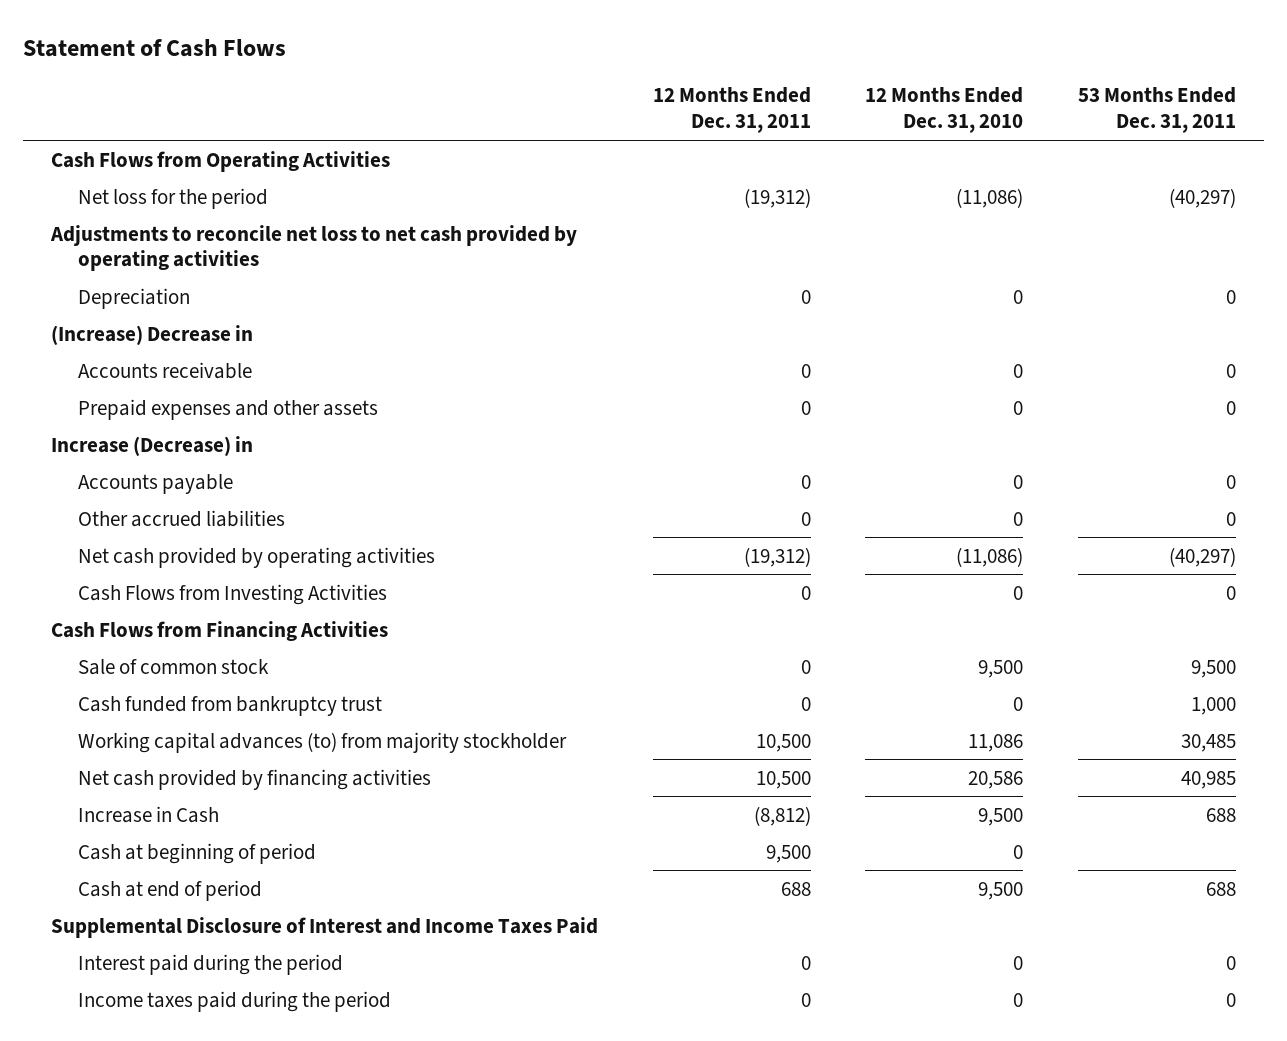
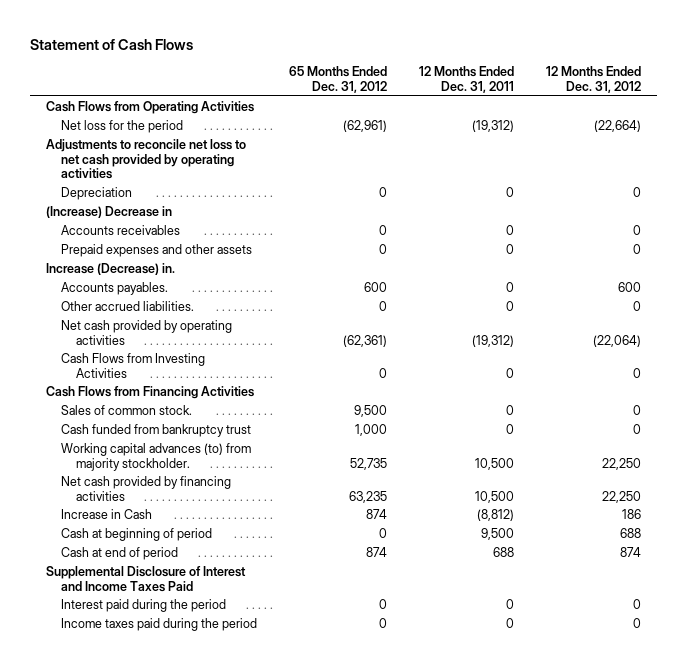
[865,87,1024,134] 12 Months Ended Dec. 31, 2010 -> none
[1078,87,1237,134] 53 Months Ended Dec. 31, 2011 -> none
none -> [289,66,388,93] 65 Months Ended Dec. 31, 2012
none -> [546,66,642,93] 12 Months Ended Dec. 31, 2012
[78,361,253,379] Accounts receivable -> [60,224,180,235] Accounts receivables
[50,435,253,456] Increase (Decrease) in -> [46,262,176,275] Increase (Decrease) in.
[78,473,234,494] Accounts payable -> [60,281,168,295] Accounts payables.
[78,509,286,527] Other accrued liabilities -> [60,300,194,311] Other accrued liabilities.
[78,658,270,675] Sale of common stock -> [60,404,192,415] Sales of common stock.
[78,731,568,753] Working capital advances (to) from majority stockholder -> [60,442,251,471] Working capital advances (to) from majority stockholder.

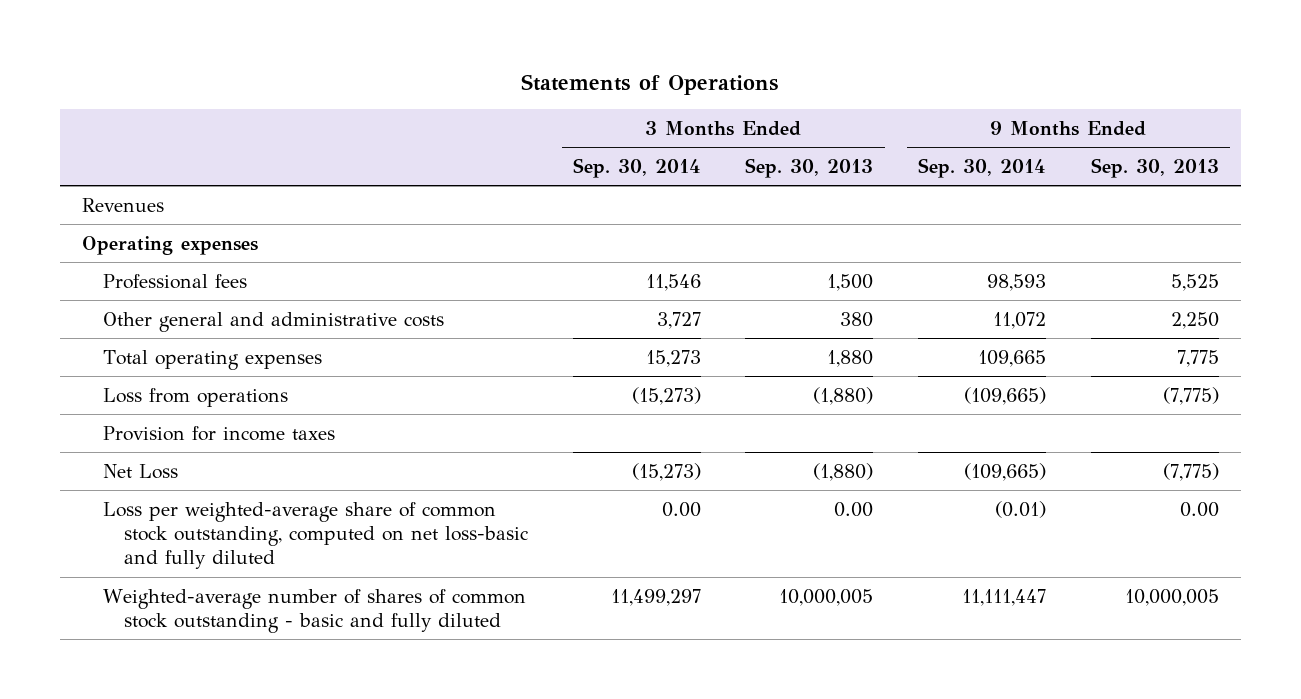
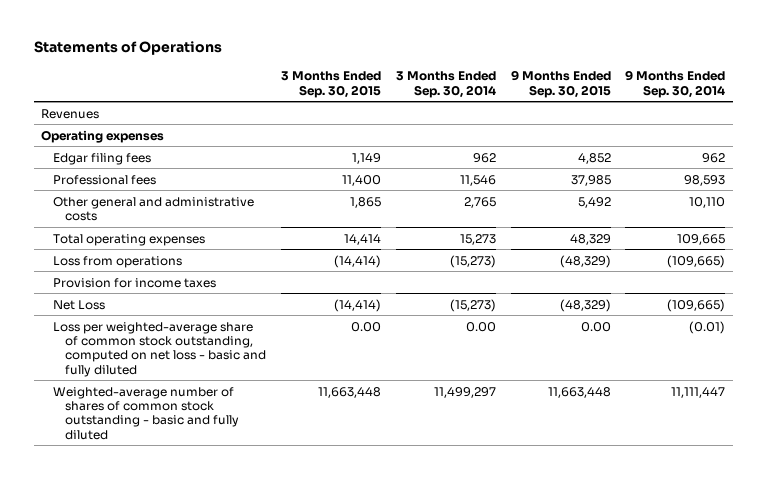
[745,157,874,178] Sep. 30, 2013 -> none
[1090,157,1219,178] Sep. 30, 2013 -> none
none -> [281,71,382,98] 3 Months Ended Sep. 30, 2015
none -> [510,70,611,98] 9 Months Ended Sep. 30, 2015
none -> [53,152,152,165] Edgar filing fees
[656,311,701,329] 3,727 -> [463,196,496,208] 2,765
[992,311,1046,329] 11,072 -> [689,196,726,208] 10,110
[103,501,529,570] Loss per weighted-average share of common stock outstanding, computed on net loss-basic and fully diluted -> [53,321,267,377] Loss per weighted-average share of common stock outstanding, computed on net loss - basic and fully diluted

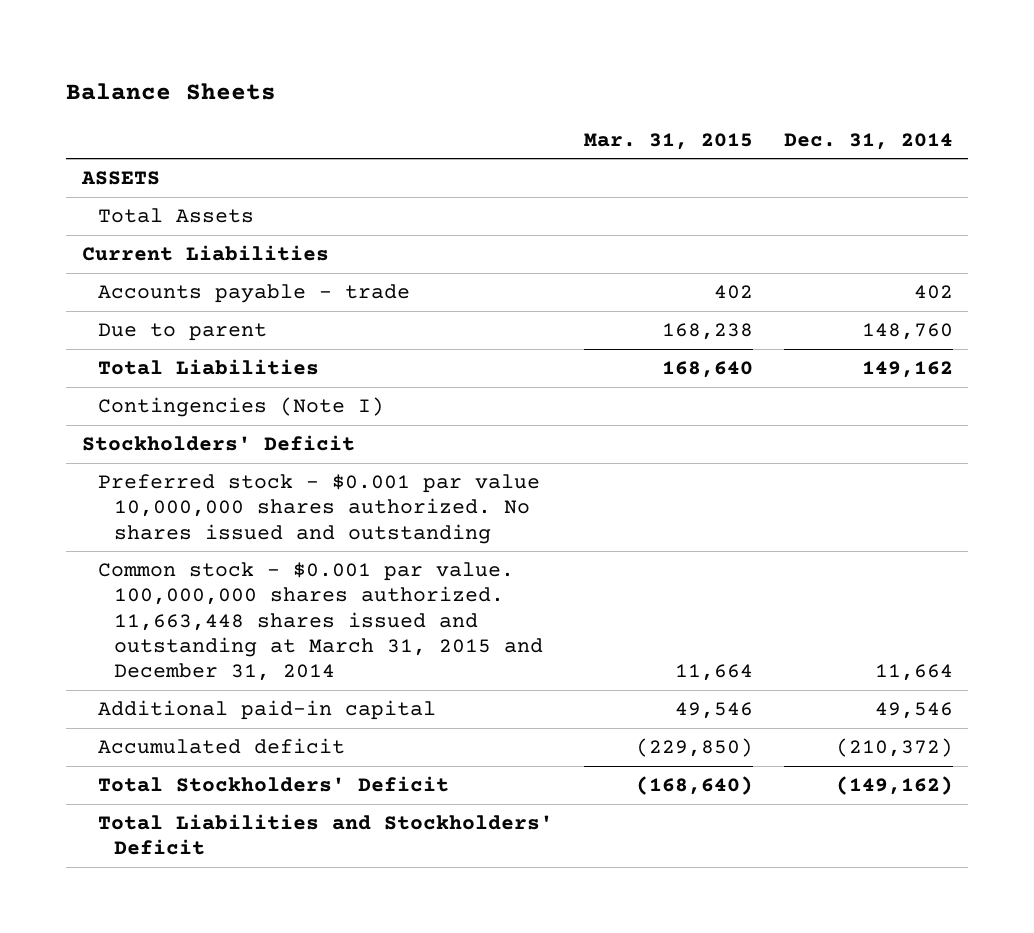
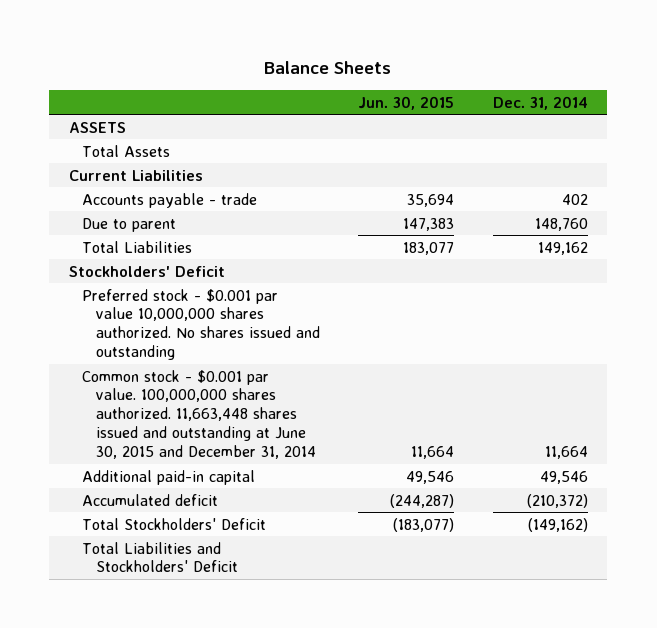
[583,132,753,150] Mar. 31, 2015 -> none
none -> [358,95,455,110] Jun. 30, 2015
[97,397,384,418] Contingencies (Note I) -> none
[97,562,543,681] Common stock - $0.001 par value. 100,000,000 shares authorized. 11,663,448 shares issued and outstanding at March 31, 2015 and December 31, 2014 -> [82,369,316,460] Common stock - $0.001 par value. 100,000,000 shares authorized. 11,663,448 shares issued and outstanding at June 30, 2015 and December 31, 2014

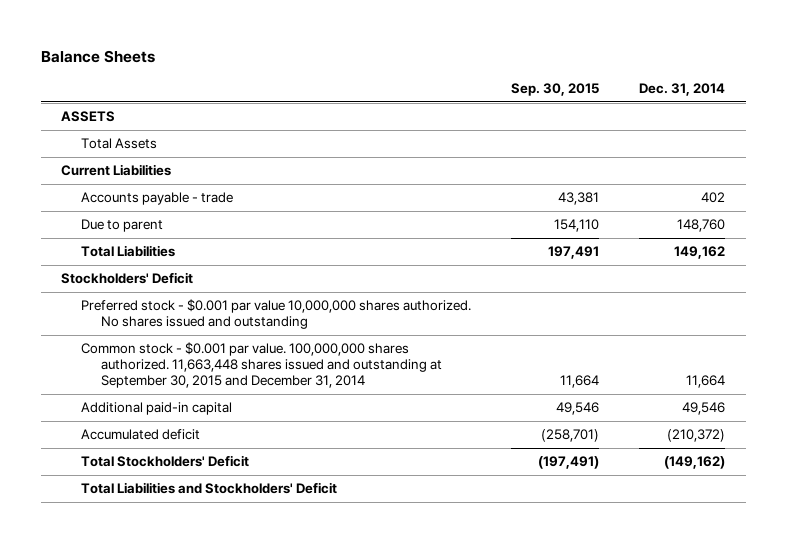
[358,95,455,110] Jun. 30, 2015 -> none
none -> [511,83,600,97] Sep. 30, 2015
[82,369,316,460] Common stock - $0.001 par value. 100,000,000 shares authorized. 11,663,448 shares issued and outstanding at June 30, 2015 and December 31, 2014 -> [80,342,443,389] Common stock - $0.001 par value. 100,000,000 shares authorized. 11,663,448 shares issued and outstanding at September 30, 2015 and December 31, 2014

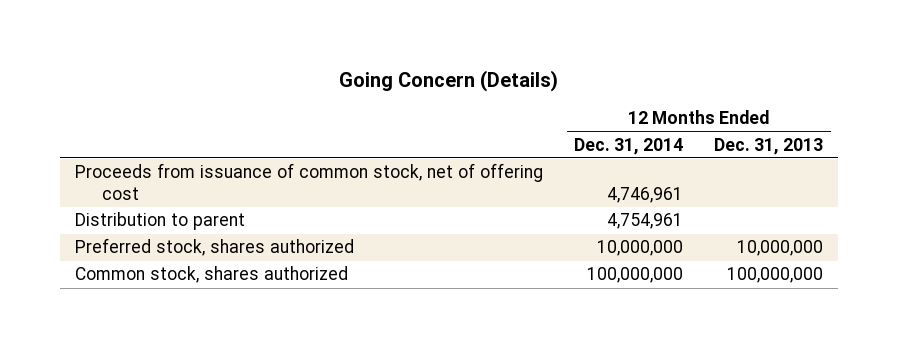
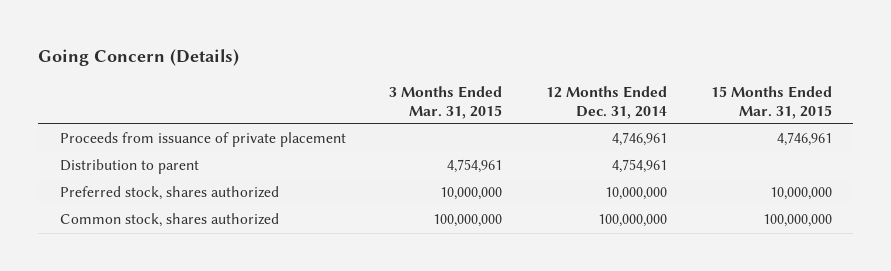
[714,137,824,155] Dec. 31, 2013 -> none
none -> [389,85,503,119] 3 Months Ended Mar. 31, 2015
none -> [710,85,832,119] 15 Months Ended Mar. 31, 2015
[75,163,544,201] Proceeds from issuance of common stock, net of offering cost -> [59,132,346,148] Proceeds from issuance of private placement

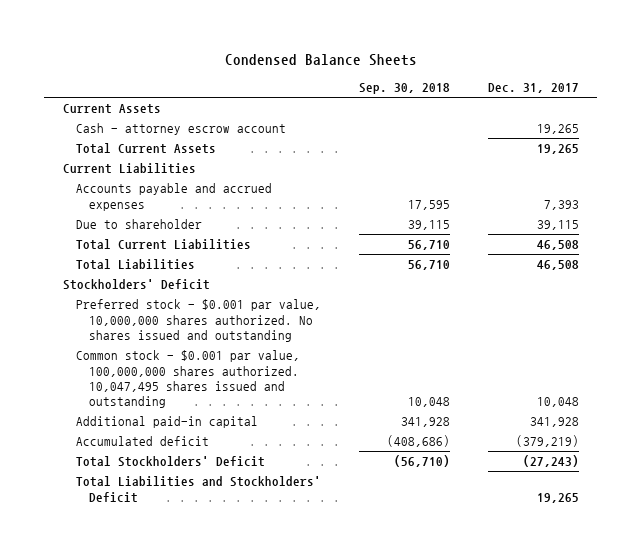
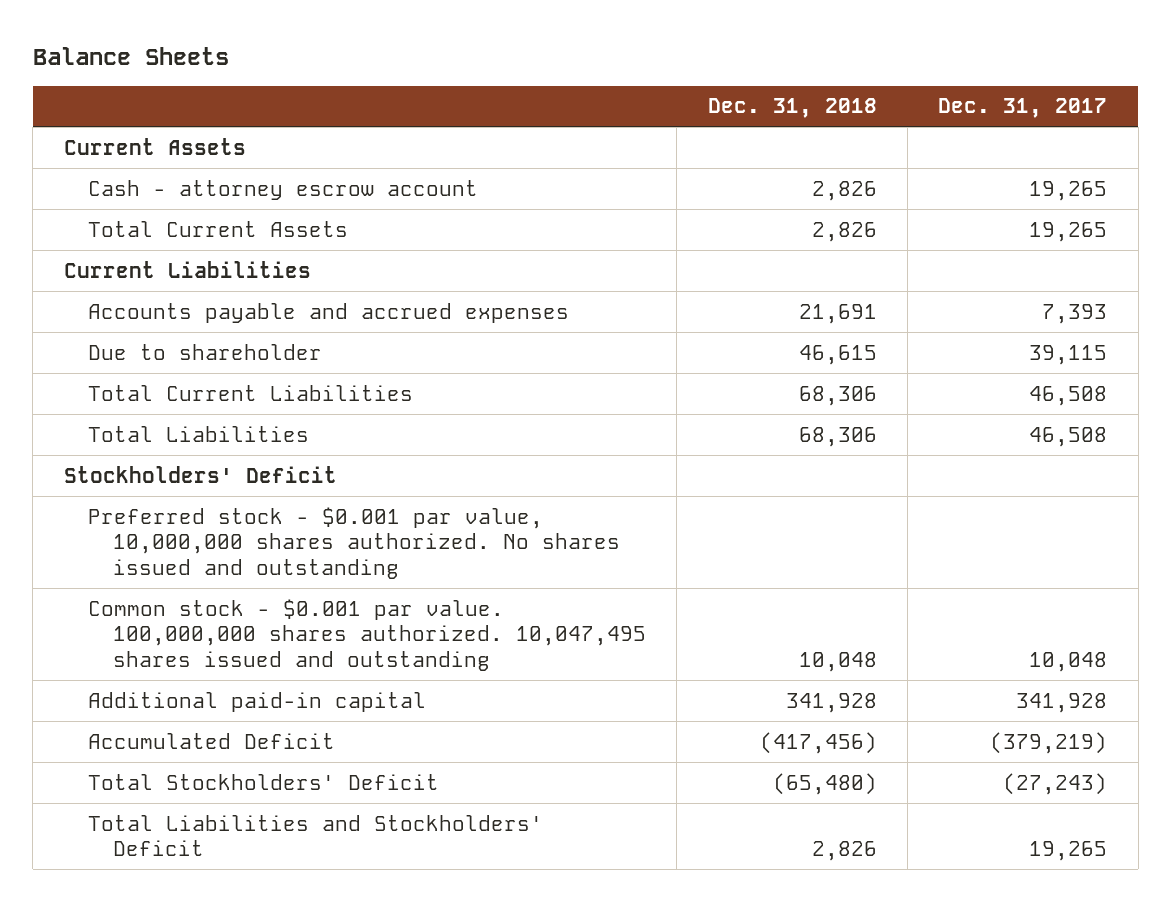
[224,54,417,67] Condensed Balance Sheets -> [32,46,229,65] Balance Sheets
[358,83,450,95] Sep. 30, 2018 -> none
none -> [707,98,877,119] Dec. 31, 2018
[76,350,301,409] Common stock - $0.001 par value, 100,000,000 shares authorized. 10,047,495 shares issued and outstanding -> [88,598,646,671] Common stock - $0.001 par value. 100,000,000 shares authorized. 10,047,495 shares issued and outstanding
[76,436,210,447] Accumulated deficit -> [88,732,336,749] Accumulated Deficit

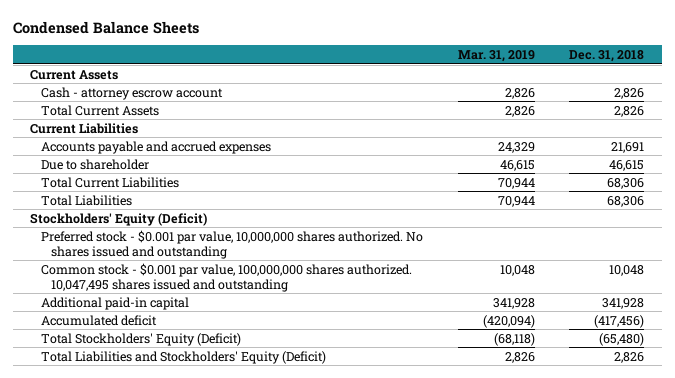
[32,46,229,65] Balance Sheets -> [13,20,200,34] Condensed Balance Sheets
[938,98,1108,119] Dec. 31, 2017 -> none
none -> [457,50,535,63] Mar. 31, 2019
[63,465,337,483] Stockholders' Deficit -> [30,212,208,226] Stockholders' Equity (Deficit)
[88,598,646,671] Common stock - $0.001 par value. 100,000,000 shares authorized. 10,047,495 shares issued and outstanding -> [40,262,412,292] Common stock - $0.001 par value, 100,000,000 shares authorized. 10,047,495 shares issued and outstanding
[88,732,336,749] Accumulated Deficit -> [40,314,157,326] Accumulated deficit
[88,773,440,790] Total Stockholders' Deficit -> [40,332,241,346] Total Stockholders' Equity (Deficit)
[88,814,544,857] Total Liabilities and Stockholders' Deficit -> [40,350,326,364] Total Liabilities and Stockholders' Equity (Deficit)

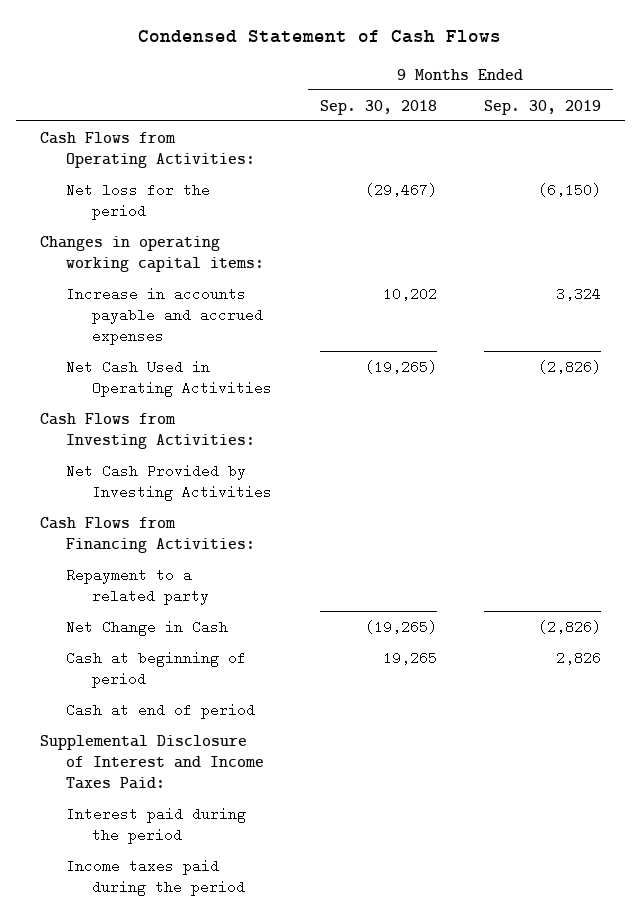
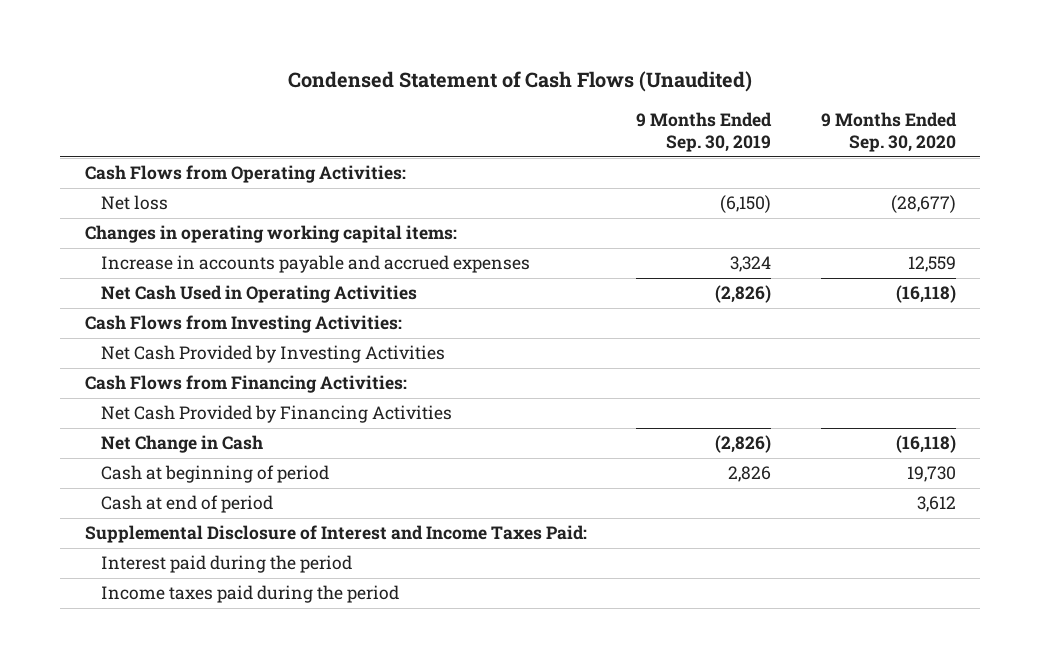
[138,30,502,44] Condensed Statement of Cash Flows -> [288,71,753,93] Condensed Statement of Cash Flows (Unaudited)
[319,99,437,115] Sep. 30, 2018 -> none
none -> [820,111,957,153] 9 Months Ended Sep. 30, 2020
[65,182,210,220] Net loss for the period -> [100,195,168,211] Net loss
[65,567,210,605] Repayment to a related party -> none
none -> [100,405,452,424] Net Cash Provided by Financing Activities

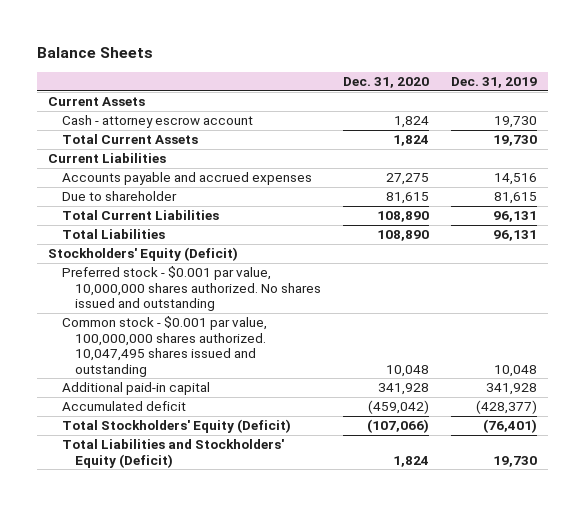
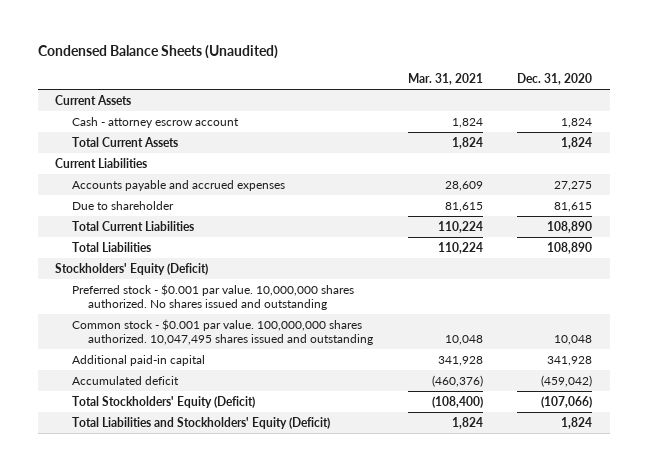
[37,47,154,59] Balance Sheets -> [37,45,278,60] Condensed Balance Sheets (Unaudited)
[450,76,537,88] Dec. 31, 2019 -> none
none -> [407,72,483,85] Mar. 31, 2021
[61,266,321,312] Preferred stock - $0.001 par value, 10,000,000 shares authorized. No shares issued and outstanding -> [71,283,354,310] Preferred stock - $0.001 par value. 10,000,000 shares authorized. No shares issued and outstanding
[61,316,267,377] Common stock - $0.001 par value, 100,000,000 shares authorized. 10,047,495 shares issued and outstanding -> [71,318,374,345] Common stock - $0.001 par value. 100,000,000 shares authorized. 10,047,495 shares issued and outstanding

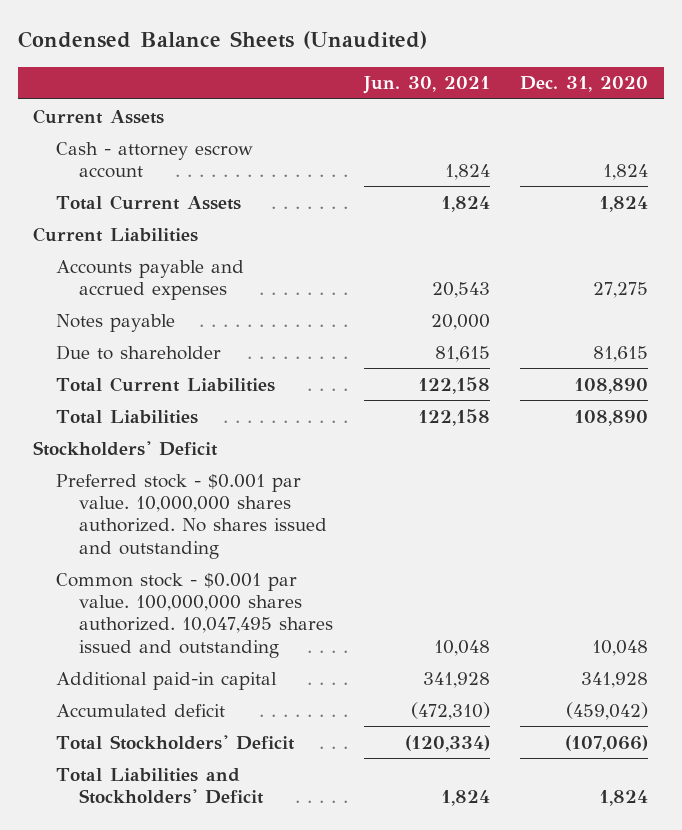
[407,72,483,85] Mar. 31, 2021 -> none
none -> [362,76,490,95] Jun. 30, 2021
none -> [55,313,175,332] Notes payable
[55,262,209,275] Stockholders' Equity (Deficit) -> [33,440,219,456] Stockholders' Deficit
[71,395,255,408] Total Stockholders' Equity (Deficit) -> [55,734,295,750] Total Stockholders' Deficit
[71,416,330,429] Total Liabilities and Stockholders' Equity (Deficit) -> [55,767,264,805] Total Liabilities and Stockholders' Deficit

